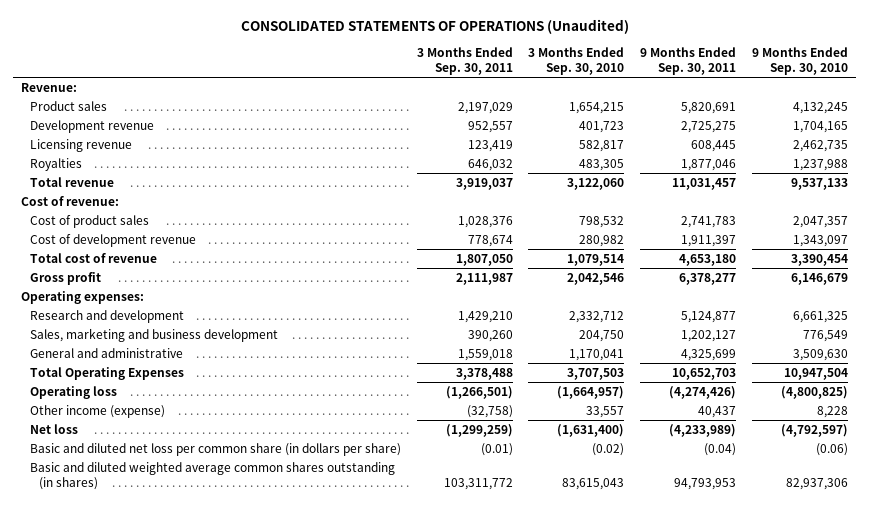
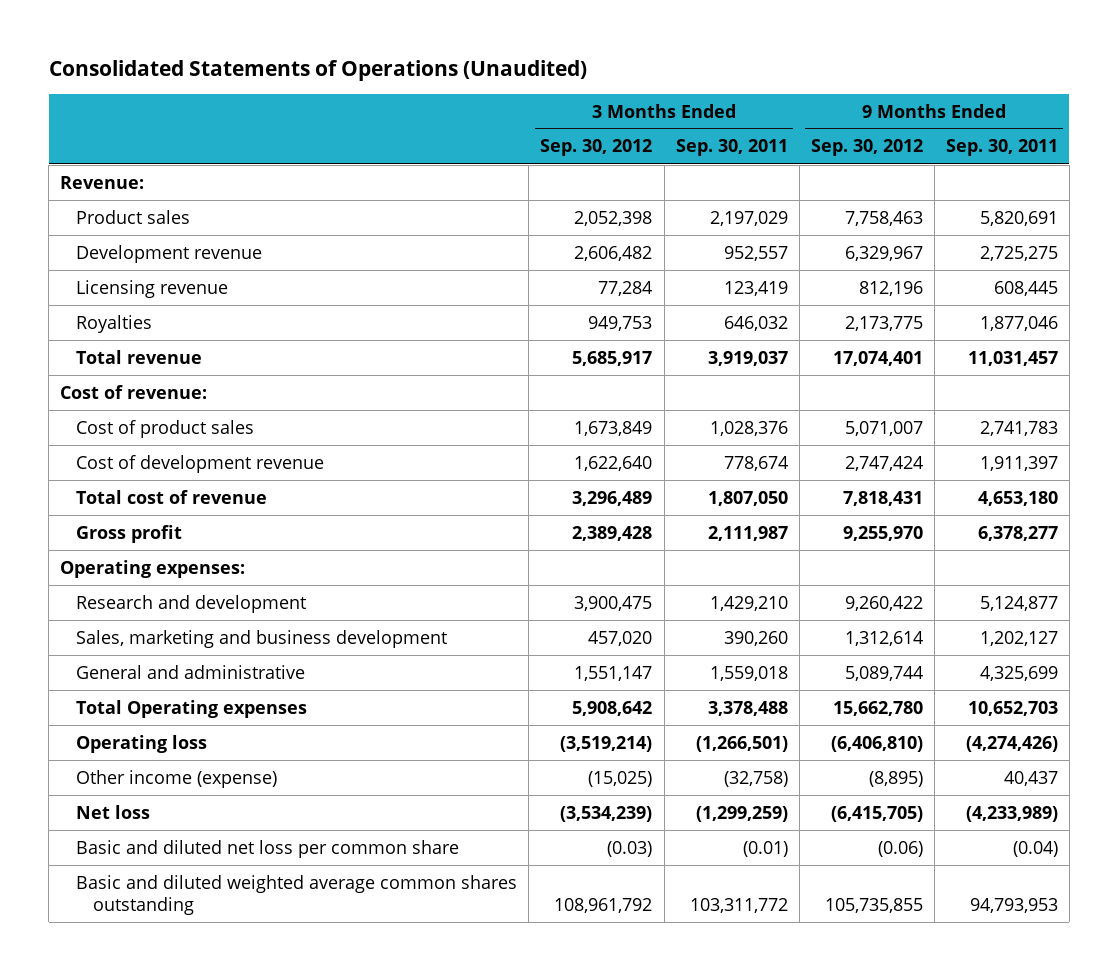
[240,19,629,35] CONSOLIDATED STATEMENTS OF OPERATIONS (Unaudited) -> [48,60,587,82] Consolidated Statements of Operations (Unaudited)
[528,47,625,76] 3 Months Ended Sep. 30, 2010 -> none
[752,47,849,76] 9 Months Ended Sep. 30, 2010 -> none
none -> [540,139,653,157] Sep. 30, 2012
none -> [810,139,923,157] Sep. 30, 2012
[29,366,184,380] Total Operating Expenses -> [76,699,308,718] Total Operating expenses
[29,442,401,456] Basic and diluted net loss per common share (in dollars per share) -> [76,839,460,858] Basic and diluted net loss per common share
[29,461,395,490] Basic and diluted weighted average common shares outstanding (in shares) -> [76,874,518,915] Basic and diluted weighted average common shares outstanding

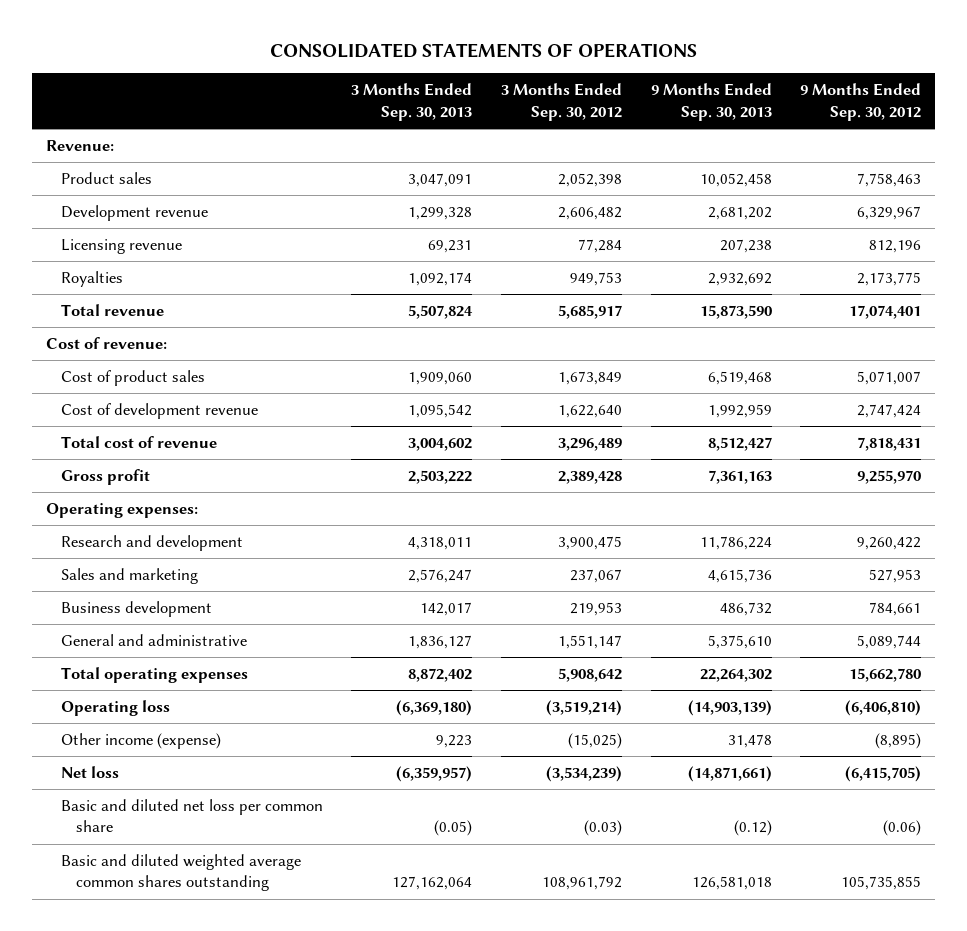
[48,60,587,82] Consolidated Statements of Operations (Unaudited) -> [269,43,697,59] CONSOLIDATED STATEMENTS OF OPERATIONS
[675,139,788,157] Sep. 30, 2011 -> none
[945,139,1058,157] Sep. 30, 2011 -> none
none -> [351,83,473,121] 3 Months Ended Sep. 30, 2013
none -> [650,83,772,121] 9 Months Ended Sep. 30, 2013
[76,629,448,648] Sales, marketing and business development -> [60,568,198,585] Sales and marketing
[588,630,653,646] 457,020 -> [570,569,623,584] 237,067
[844,630,923,646] 1,312,614 -> [869,569,922,584] 527,953
none -> [60,601,212,618] Business development
[76,699,308,718] Total Operating expenses -> [60,667,248,684] Total operating expenses

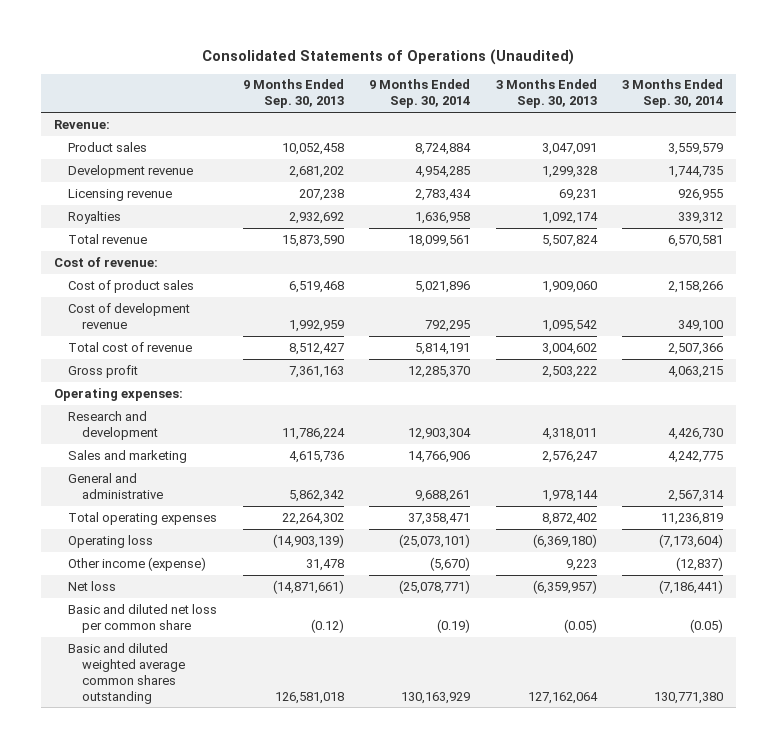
[269,43,697,59] CONSOLIDATED STATEMENTS OF OPERATIONS -> [202,48,575,65] Consolidated Statements of Operations (Unaudited)
[501,83,623,121] 3 Months Ended Sep. 30, 2012 -> none
[800,83,922,121] 9 Months Ended Sep. 30, 2012 -> none
none -> [369,79,471,109] 9 Months Ended Sep. 30, 2014
none -> [622,79,724,109] 3 Months Ended Sep. 30, 2014
[60,601,212,618] Business development -> none
[408,635,473,650] 1,836,127 -> [541,489,598,502] 1,978,144
[707,635,772,650] 5,375,610 -> [288,489,344,502] 5,862,342

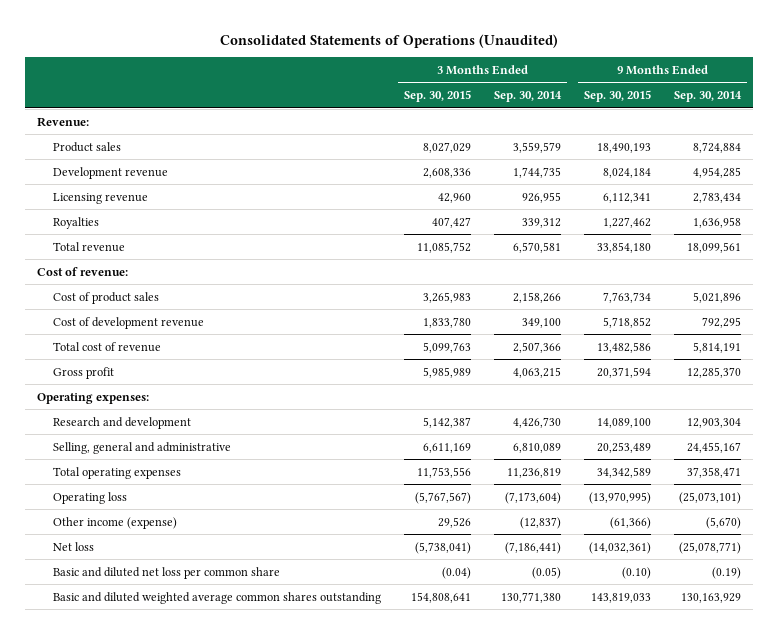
[242,79,344,109] 9 Months Ended Sep. 30, 2013 -> none
[495,79,597,109] 3 Months Ended Sep. 30, 2013 -> none
none -> [403,90,471,103] Sep. 30, 2015
none -> [584,90,652,103] Sep. 30, 2015
[68,449,188,463] Sales and marketing -> none
[68,472,164,499] General and administrative -> [52,441,231,454] Selling, general and administrative
[415,489,471,502] 9,688,261 -> [687,441,742,453] 24,455,167
[668,489,725,502] 2,567,314 -> [513,442,562,453] 6,810,089

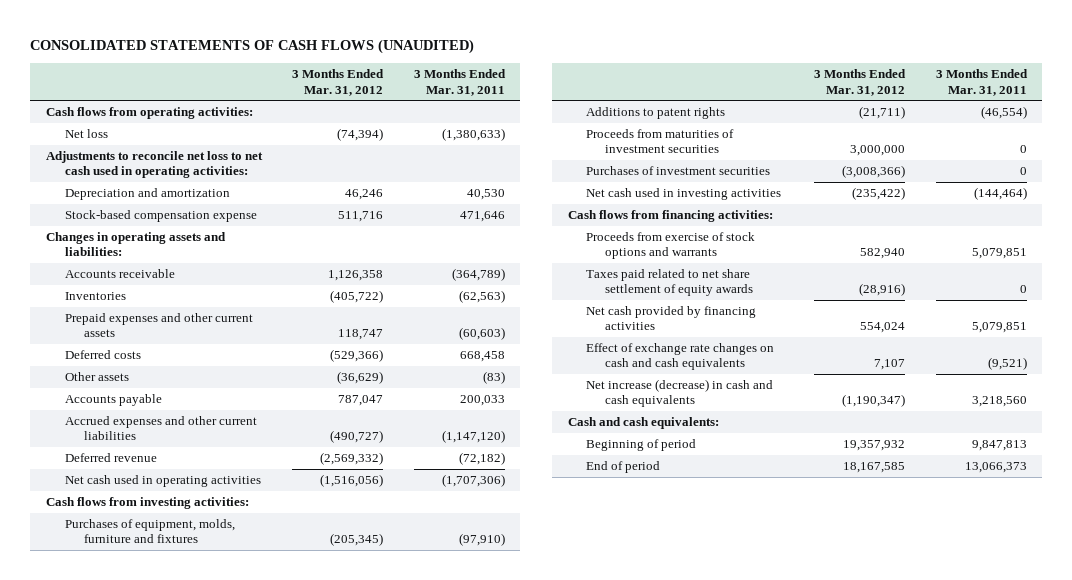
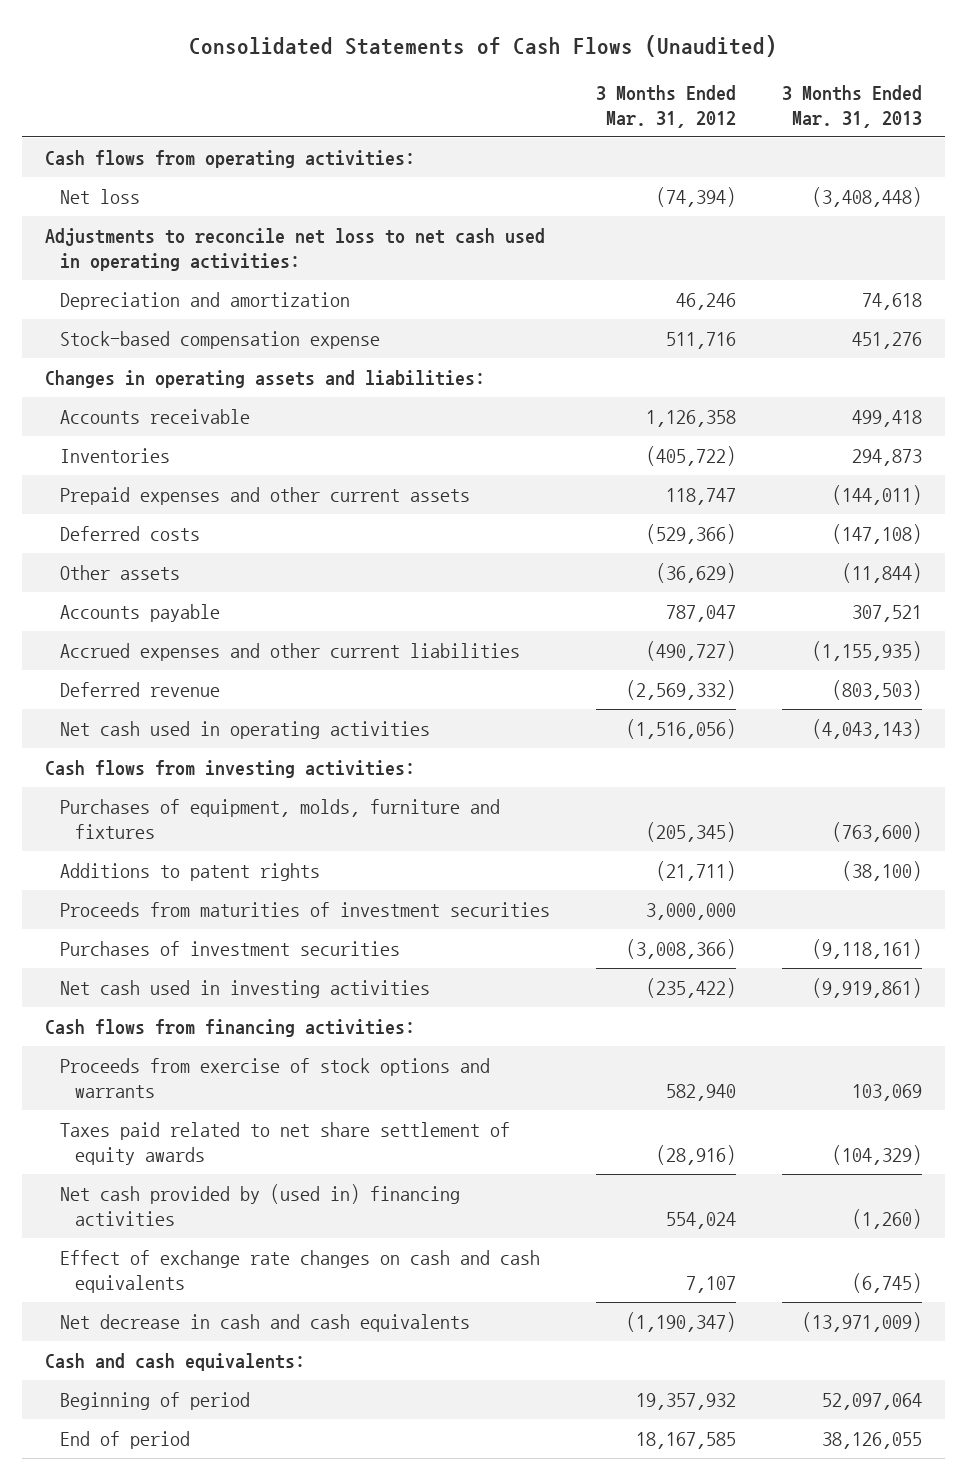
[30,39,475,55] CONSOLIDATED STATEMENTS OF CASH FLOWS (UNAUDITED) -> [189,34,778,57] Consolidated Statements of Cash Flows (Unaudited)
[413,69,506,96] 3 Months Ended Mar. 31, 2011 -> none
none -> [781,84,922,128] 3 Months Ended Mar. 31, 2013
[586,305,757,331] Net cash provided by financing activities -> [60,1183,461,1227] Net cash provided by (used in) financing activities
[586,378,774,408] Net increase (decrease) in cash and cash equivalents -> [60,1313,471,1332] Net decrease in cash and cash equivalents

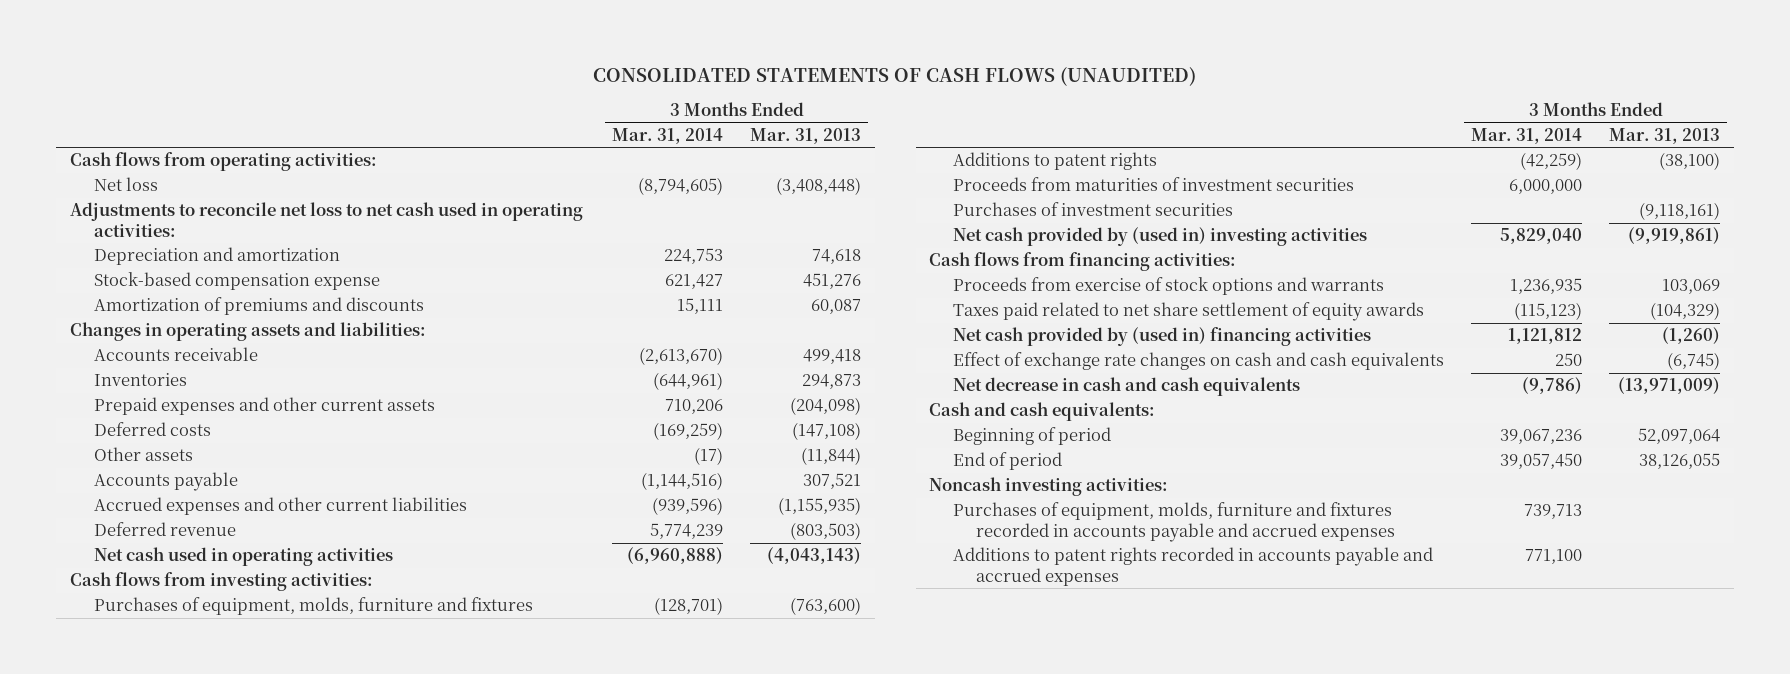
[189,34,778,57] Consolidated Statements of Cash Flows (Unaudited) -> [593,66,1197,86] CONSOLIDATED STATEMENTS OF CASH FLOWS (UNAUDITED)
[595,84,736,128] 3 Months Ended Mar. 31, 2012 -> none
none -> [611,127,723,144] Mar. 31, 2014
none -> [93,297,424,316] Amortization of premiums and discounts
[831,484,922,505] (144,011) -> [790,397,862,416] (204,098)
[60,979,431,998] Net cash used in investing activities -> [952,227,1367,247] Net cash provided by (used in) investing activities
none -> [929,477,1169,497] Noncash investing activities:
none -> [952,502,1396,542] Purchases of equipment, molds, furniture and fixtures recorded in accounts payable and accrued expenses
none -> [952,547,1433,586] Additions to patent rights recorded in accounts payable and accrued expenses

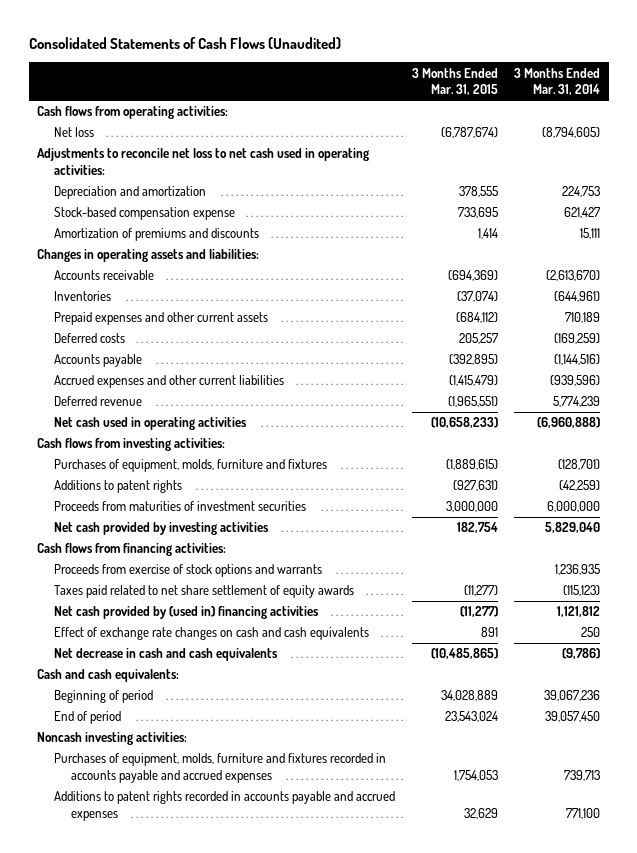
[593,66,1197,86] CONSOLIDATED STATEMENTS OF CASH FLOWS (UNAUDITED) -> [28,37,341,50] Consolidated Statements of Cash Flows (Unaudited)
[750,127,862,144] Mar. 31, 2013 -> none
none -> [411,67,498,96] 3 Months Ended Mar. 31, 2015
[664,399,723,415] 710,206 -> [565,312,601,324] 710,189
[93,447,193,462] Other assets -> none
[952,202,1233,217] Purchases of investment securities -> none
[952,227,1367,247] Net cash provided by (used in) investing activities -> [54,522,270,536] Net cash provided by investing activities

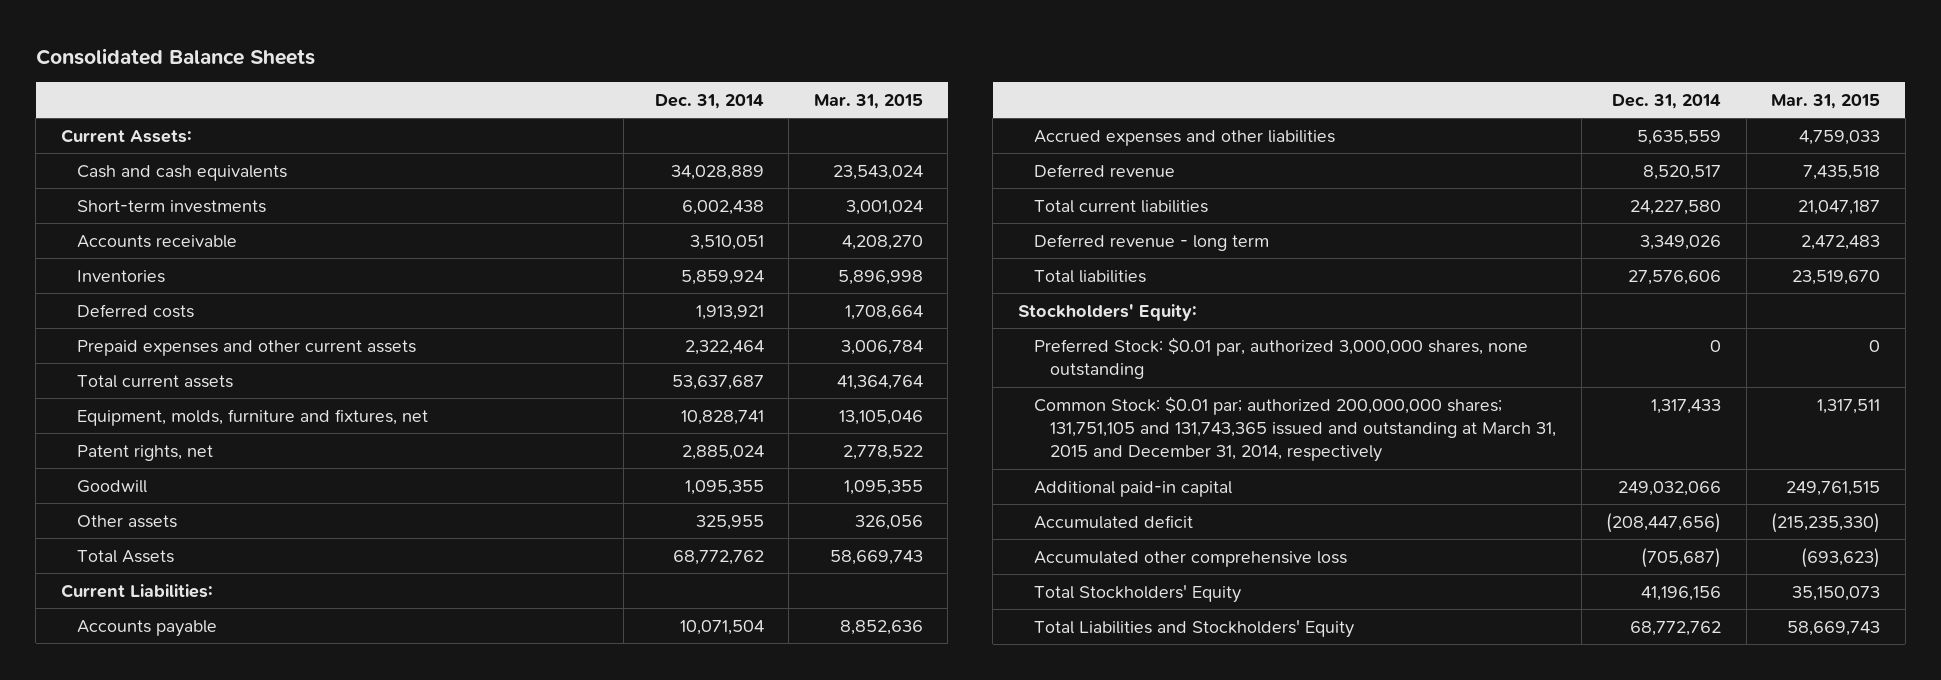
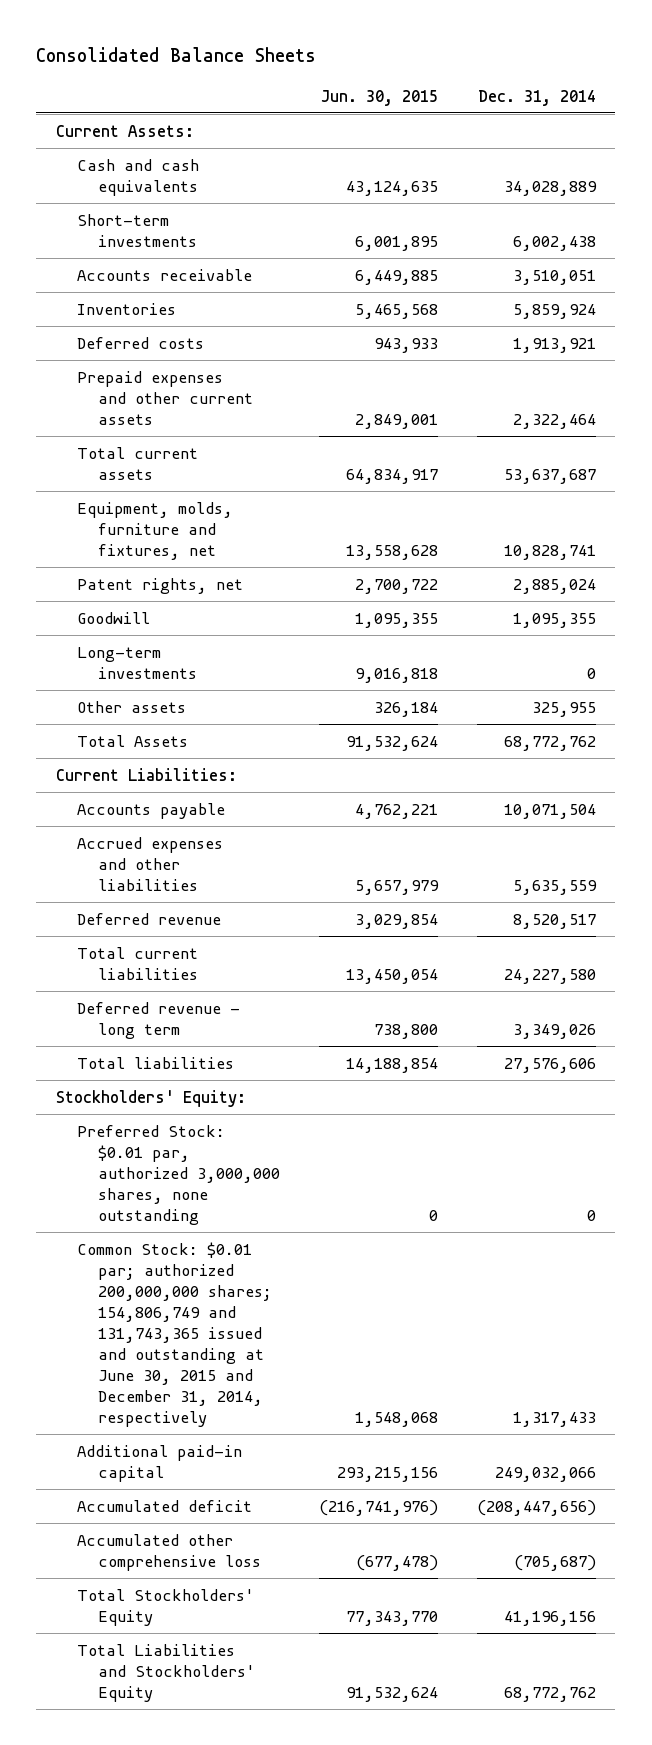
[813,93,923,109] Mar. 31, 2015 -> none
none -> [320,89,438,106] Jun. 30, 2015
none -> [76,646,197,679] Long-term investments
[1034,395,1557,463] Common Stock: $0.01 par; authorized 200,000,000 shares; 131,751,105 and 131,743,365 issued and outstanding at March 31, 2015 and December 31, 2014, respectively -> [76,1241,272,1427] Common Stock: $0.01 par; authorized 200,000,000 shares; 154,806,749 and 131,743,365 issued and outstanding at June 30, 2015 and December 31, 2014, respectively

